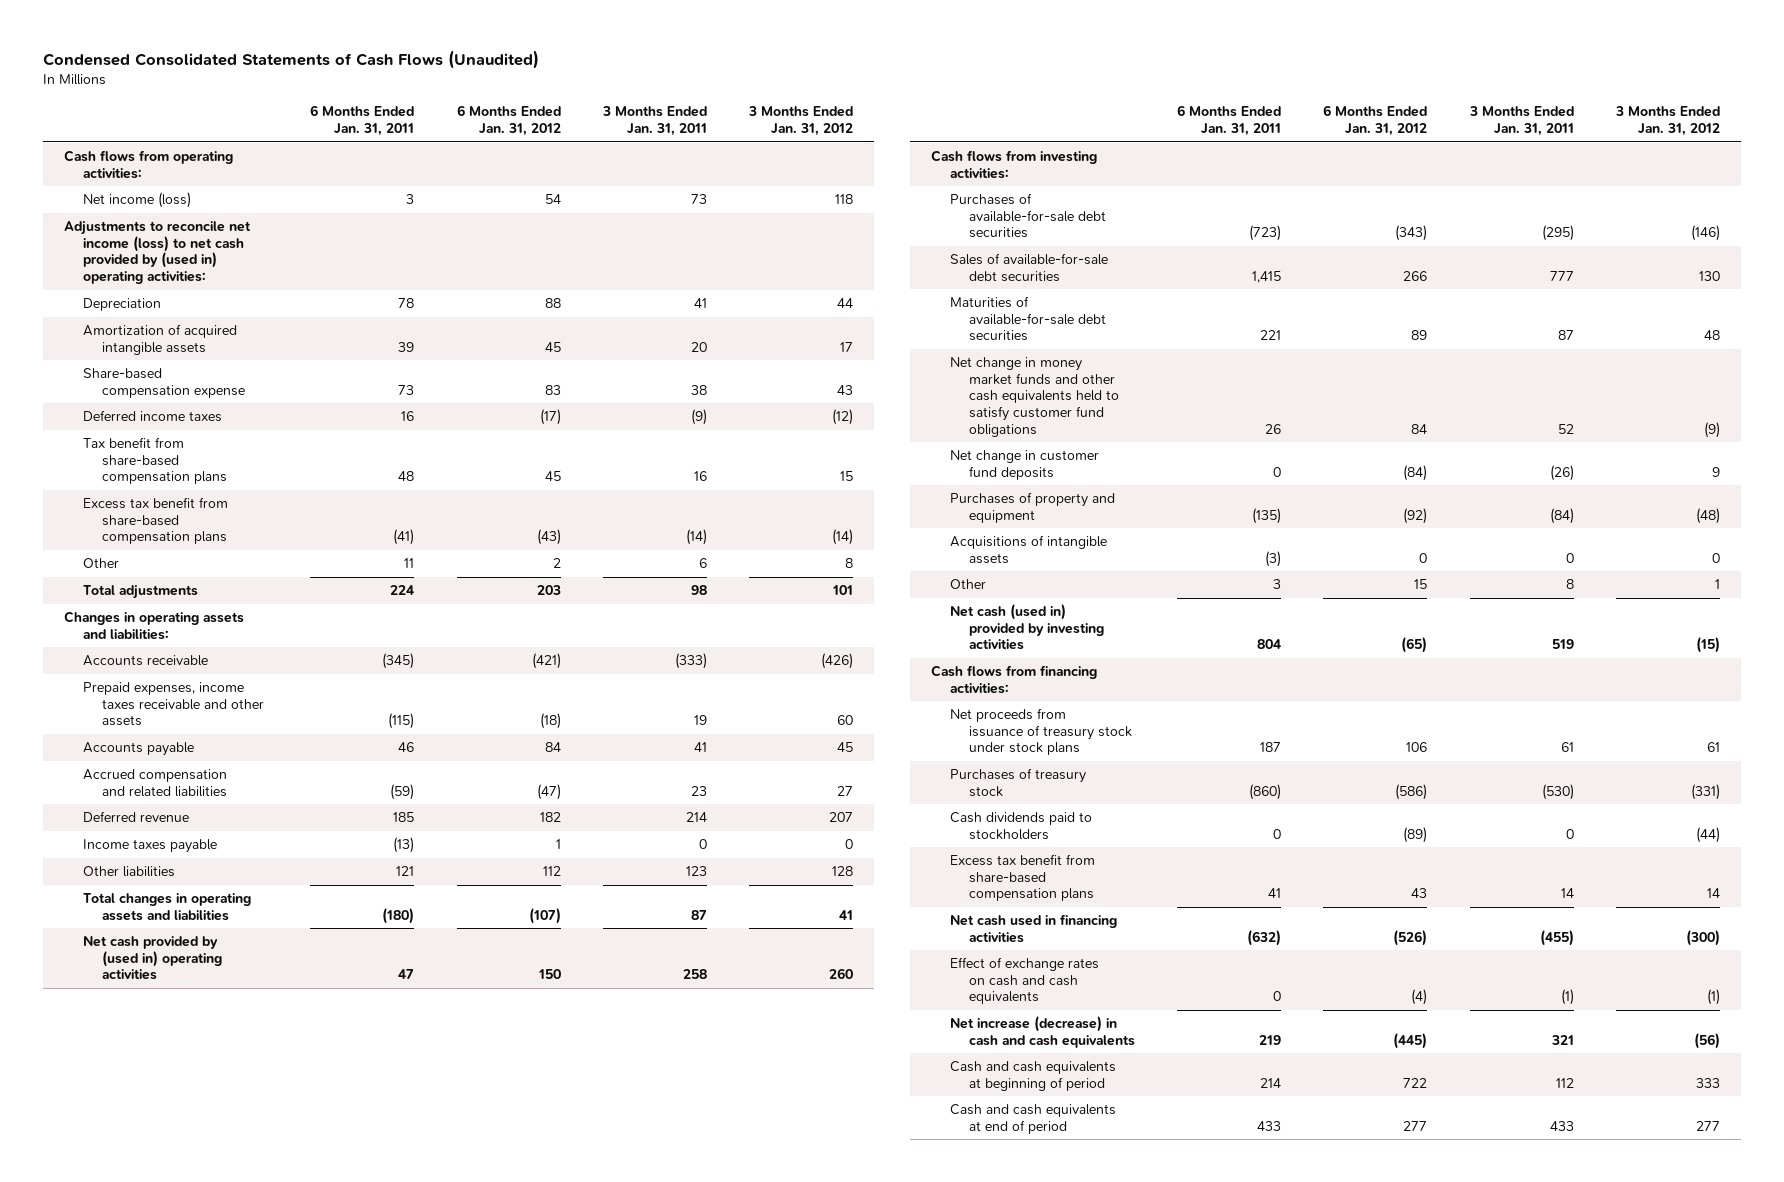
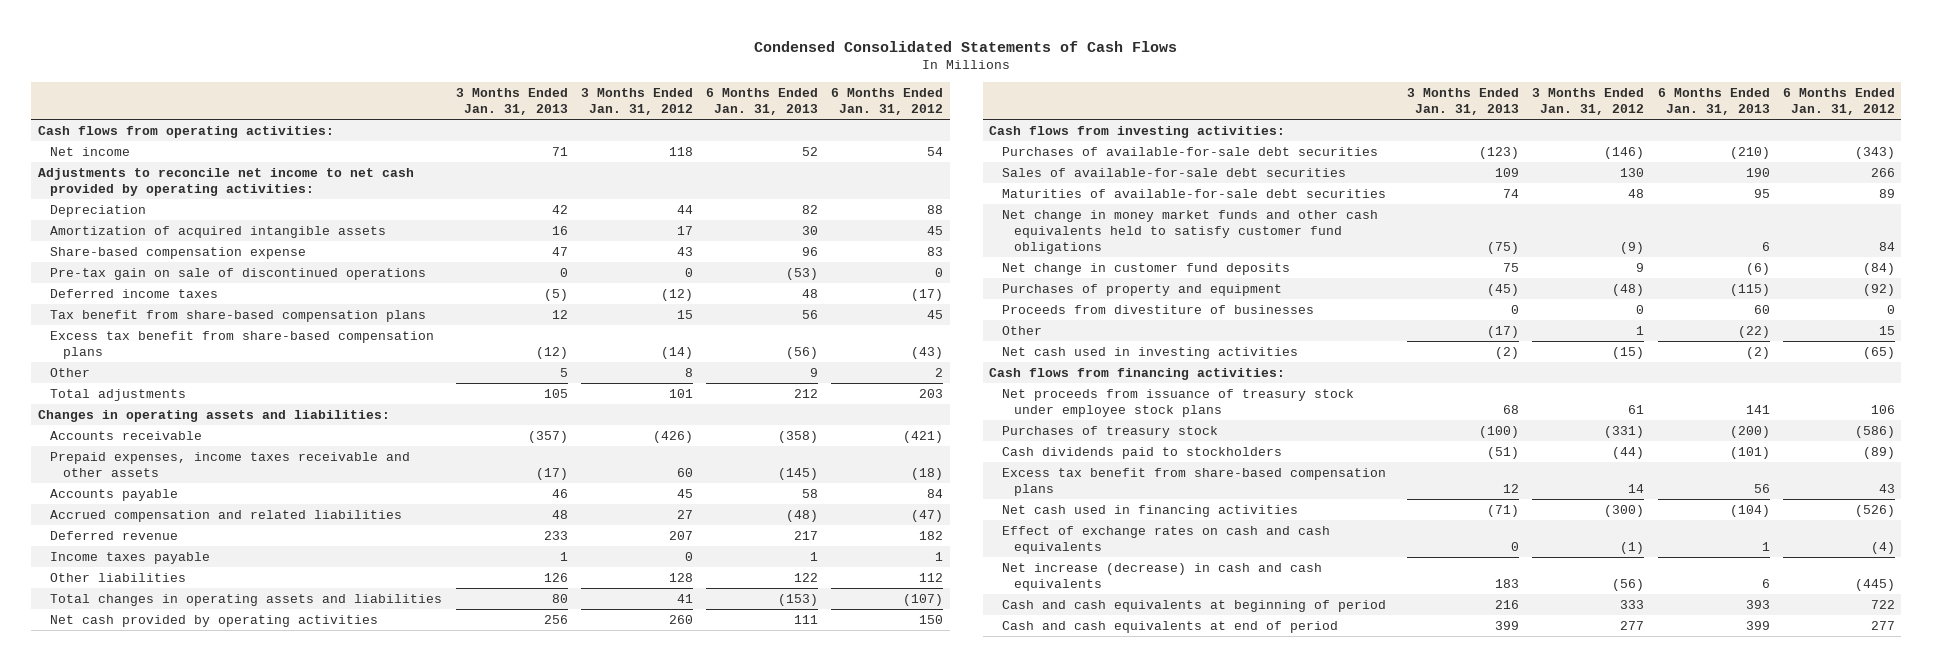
[42,49,539,69] Condensed Consolidated Statements of Cash Flows (Unaudited) -> [754,40,1178,52] Condensed Consolidated Statements of Cash Flows
[310,105,415,137] 6 Months Ended Jan. 31, 2011 -> none
[601,106,707,137] 3 Months Ended Jan. 31, 2011 -> none
none -> [455,88,568,116] 3 Months Ended Jan. 31, 2013
none -> [706,88,819,116] 6 Months Ended Jan. 31, 2013
[83,192,192,209] Net income (loss) -> [50,146,131,156] Net income
[64,221,252,285] Adjustments to reconcile net income (loss) to net cash provided by (used in) operating activities: -> [37,167,414,196] Adjustments to reconcile net income to net cash provided by operating activities:
none -> [50,267,427,280] Pre-tax gain on sale of discontinued operations
[83,936,223,981] Net cash provided by (used in) operating activities -> [50,614,379,627] Net cash provided by operating activities
[949,535,1107,564] Acquisitions of intangible assets -> none
none -> [1001,304,1314,314] Proceeds from divestiture of businesses
[949,604,1104,651] Net cash (used in) provided by investing activities -> [1001,346,1298,359] Net cash used in investing activities
[949,708,1132,756] Net proceeds from issuance of treasury stock under stock plans -> [1001,388,1354,417] Net proceeds from issuance of treasury stock under employee stock plans

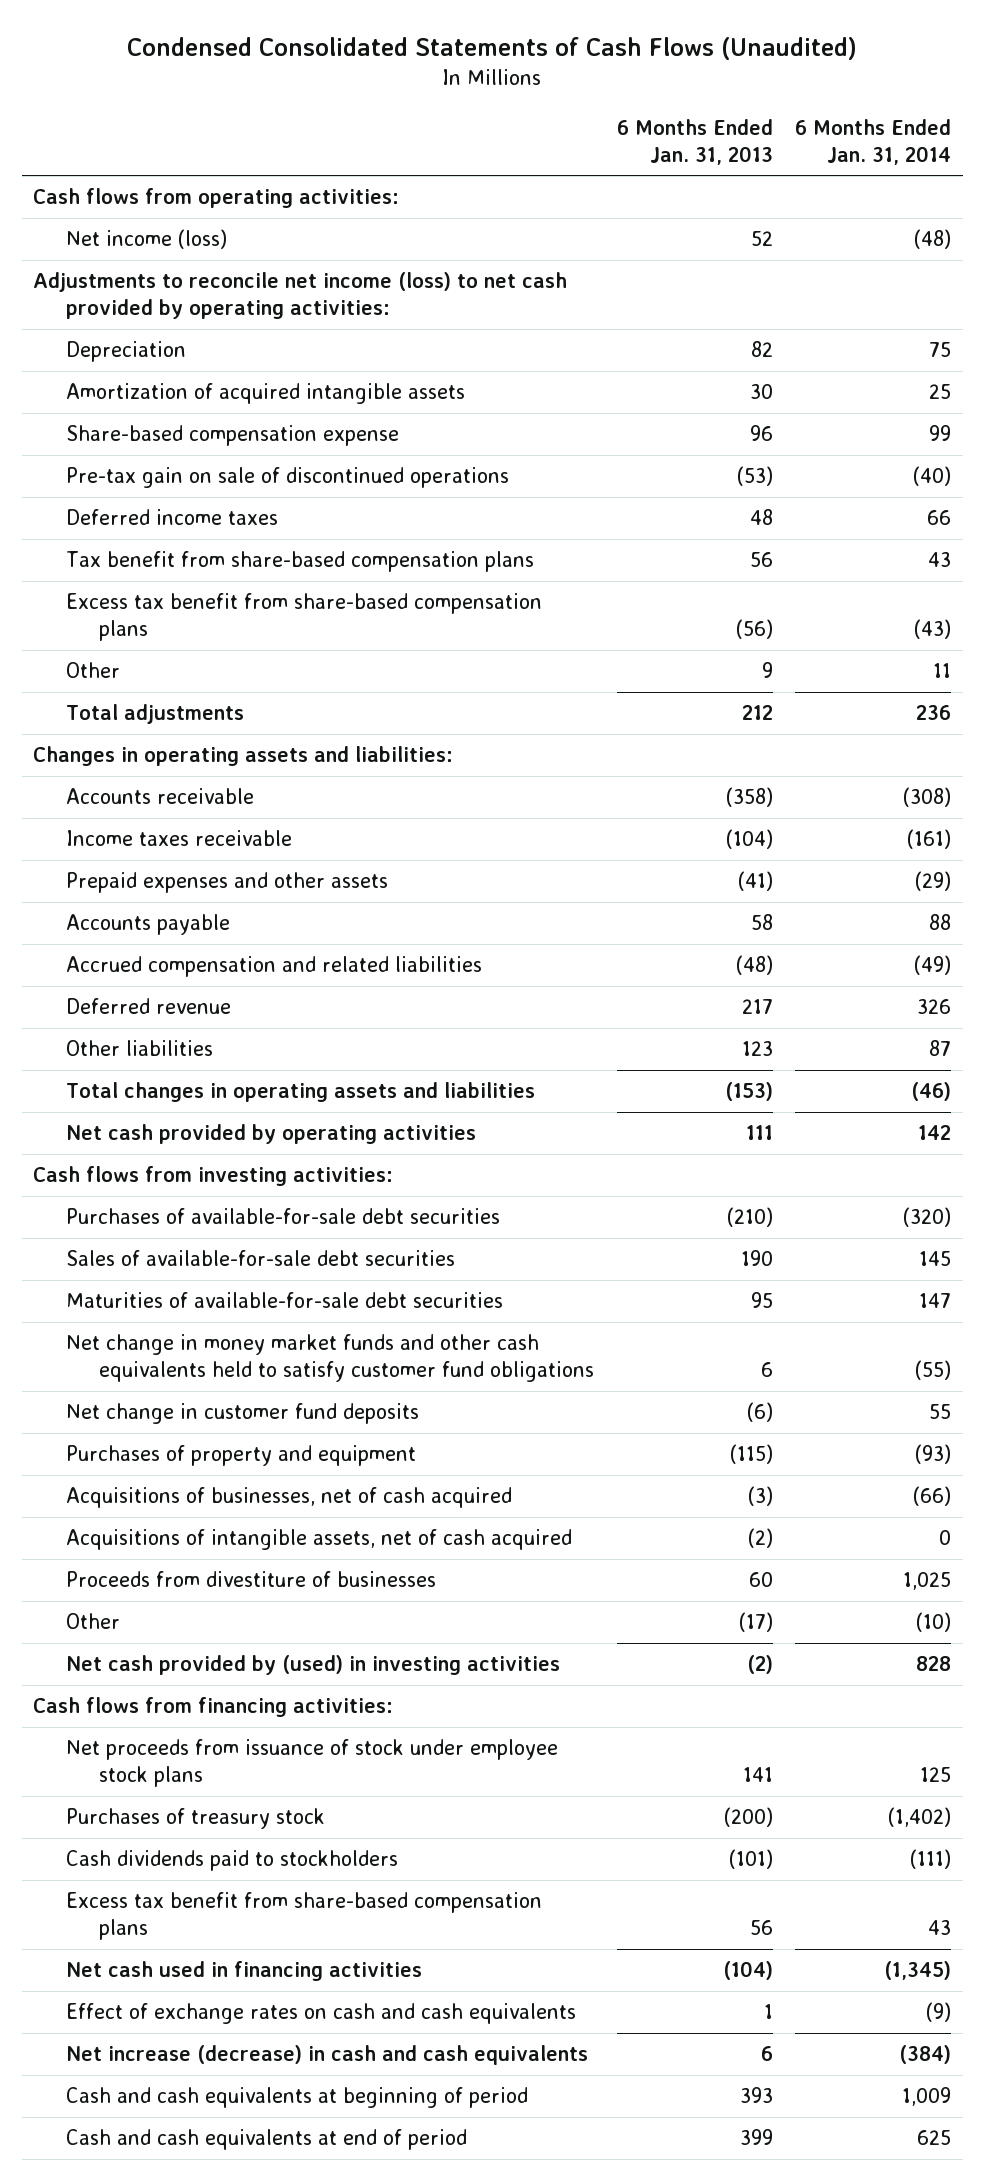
[754,40,1178,52] Condensed Consolidated Statements of Cash Flows -> [127,36,858,60] Condensed Consolidated Statements of Cash Flows (Unaudited)
[455,88,568,116] 3 Months Ended Jan. 31, 2013 -> none
[580,88,693,116] 3 Months Ended Jan. 31, 2012 -> none
[831,88,944,116] 6 Months Ended Jan. 31, 2012 -> none
none -> [795,118,952,165] 6 Months Ended Jan. 31, 2014
[50,146,131,156] Net income -> [66,229,228,250] Net income (loss)
[37,167,414,196] Adjustments to reconcile net income to net cash provided by operating activities: -> [33,272,568,320] Adjustments to reconcile net income (loss) to net cash provided by operating activities:
none -> [66,830,293,847] Income taxes receivable
[50,451,411,477] Prepaid expenses, income taxes receivable and other assets -> [66,872,389,894] Prepaid expenses and other assets
[778,467,819,480] (145) -> [737,871,773,892] (41)
[50,551,211,564] Income taxes payable -> none
[794,572,819,582] 122 -> [741,1041,773,1057] 123
none -> [66,1487,513,1509] Acquisitions of businesses, net of cash acquired
none -> [66,1529,573,1551] Acquisitions of intangible assets, net of cash acquired
[1737,325,1770,338] (22) -> [738,1612,773,1633] (17)
[1001,346,1298,359] Net cash used in investing activities -> [66,1655,561,1676] Net cash provided by (used) in investing activities
[1001,388,1354,417] Net proceeds from issuance of treasury stock under employee stock plans -> [66,1739,559,1788] Net proceeds from issuance of stock under employee stock plans

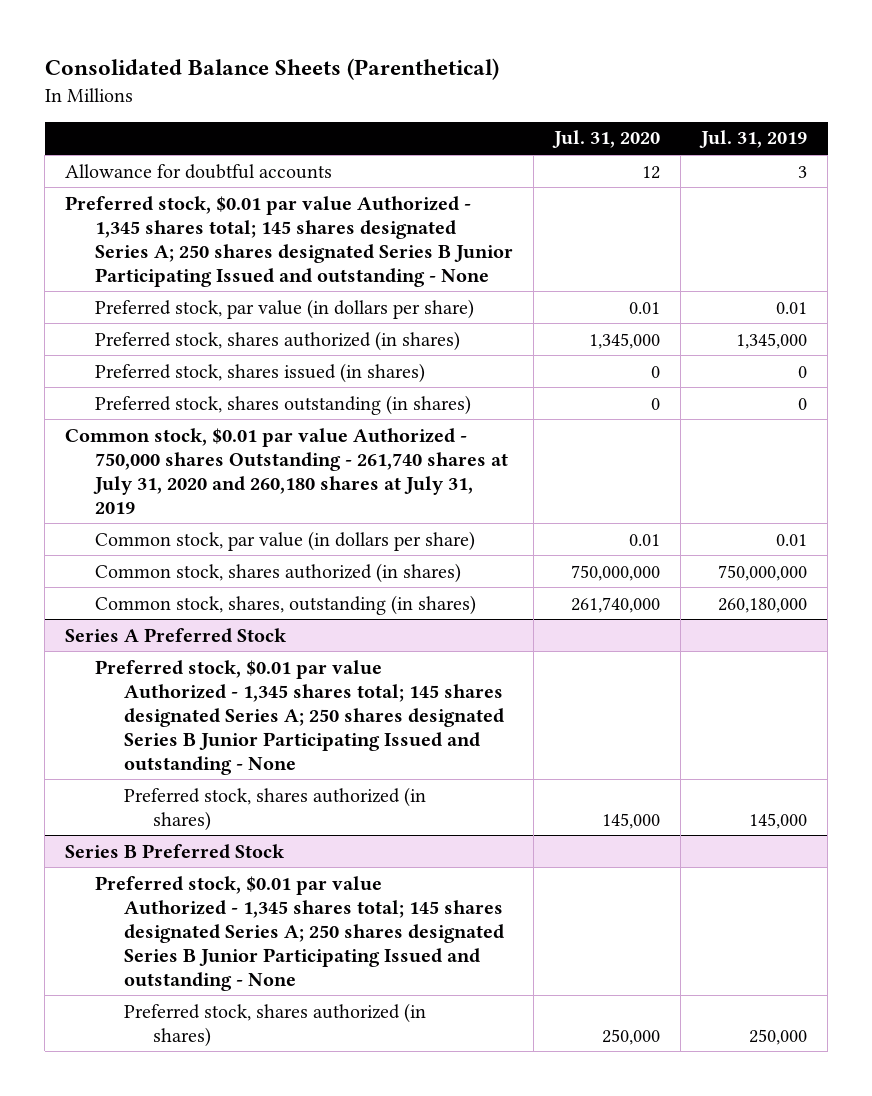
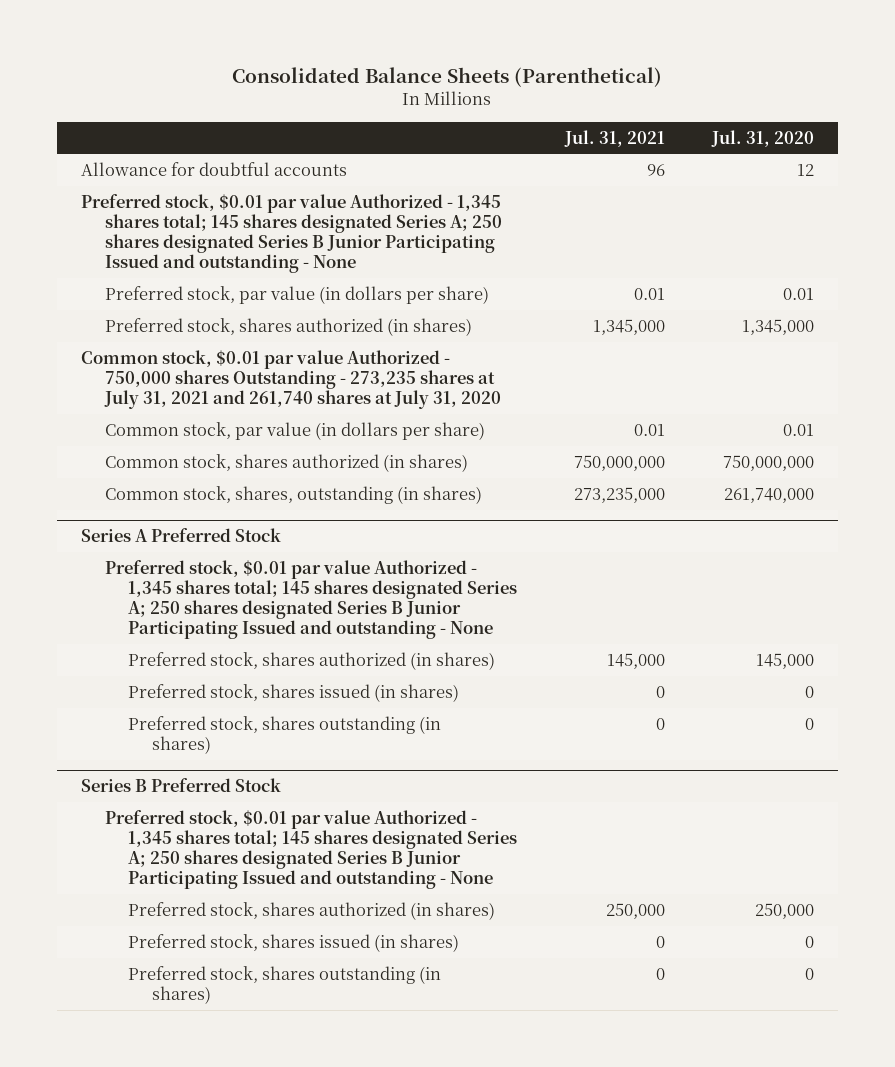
[698,130,807,149] Jul. 31, 2019 -> none
none -> [563,129,665,147] Jul. 31, 2021
[94,362,425,383] Preferred stock, shares issued (in shares) -> none
[94,394,471,415] Preferred stock, shares outstanding (in shares) -> none
[65,427,508,514] Common stock, $0.01 par value Authorized - 750,000 shares Outstanding - 261,740 shares at July 31, 2020 and 260,180 shares at July 31, 2019 -> [80,349,501,410] Common stock, $0.01 par value Authorized - 750,000 shares Outstanding - 273,235 shares at July 31, 2021 and 261,740 shares at July 31, 2020
none -> [128,683,460,702] Preferred stock, shares issued (in shares)
none -> [128,715,442,755] Preferred stock, shares outstanding (in shares)
none -> [128,933,460,952] Preferred stock, shares issued (in shares)
none -> [128,965,442,1005] Preferred stock, shares outstanding (in shares)

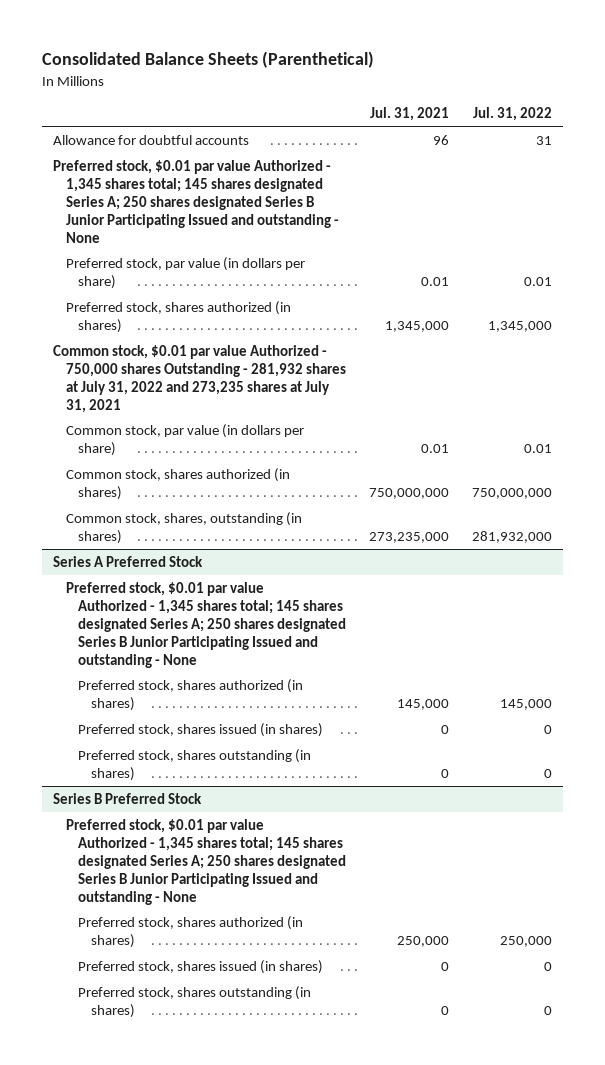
[710,129,814,147] Jul. 31, 2020 -> none
none -> [472,107,552,122] Jul. 31, 2022
[80,349,501,410] Common stock, $0.01 par value Authorized - 750,000 shares Outstanding - 273,235 shares at July 31, 2021 and 261,740 shares at July 31, 2020 -> [52,344,346,413] Common stock, $0.01 par value Authorized - 750,000 shares Outstanding - 281,932 shares at July 31, 2022 and 273,235 shares at July 31, 2021

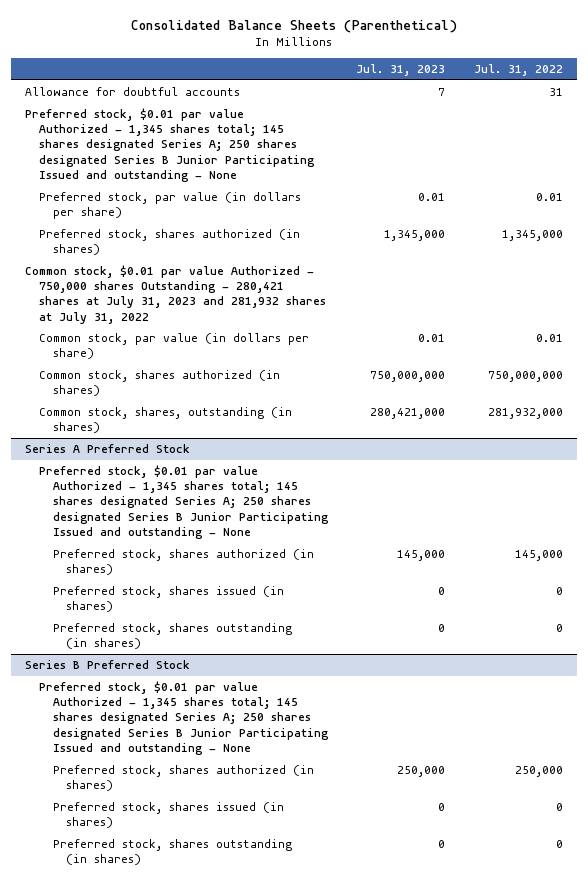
[370,107,450,122] Jul. 31, 2021 -> none
none -> [356,63,446,76] Jul. 31, 2023
[52,344,346,413] Common stock, $0.01 par value Authorized - 750,000 shares Outstanding - 281,932 shares at July 31, 2022 and 273,235 shares at July 31, 2021 -> [25,264,327,324] Common stock, $0.01 par value Authorized - 750,000 shares Outstanding - 280,421 shares at July 31, 2023 and 281,932 shares at July 31, 2022

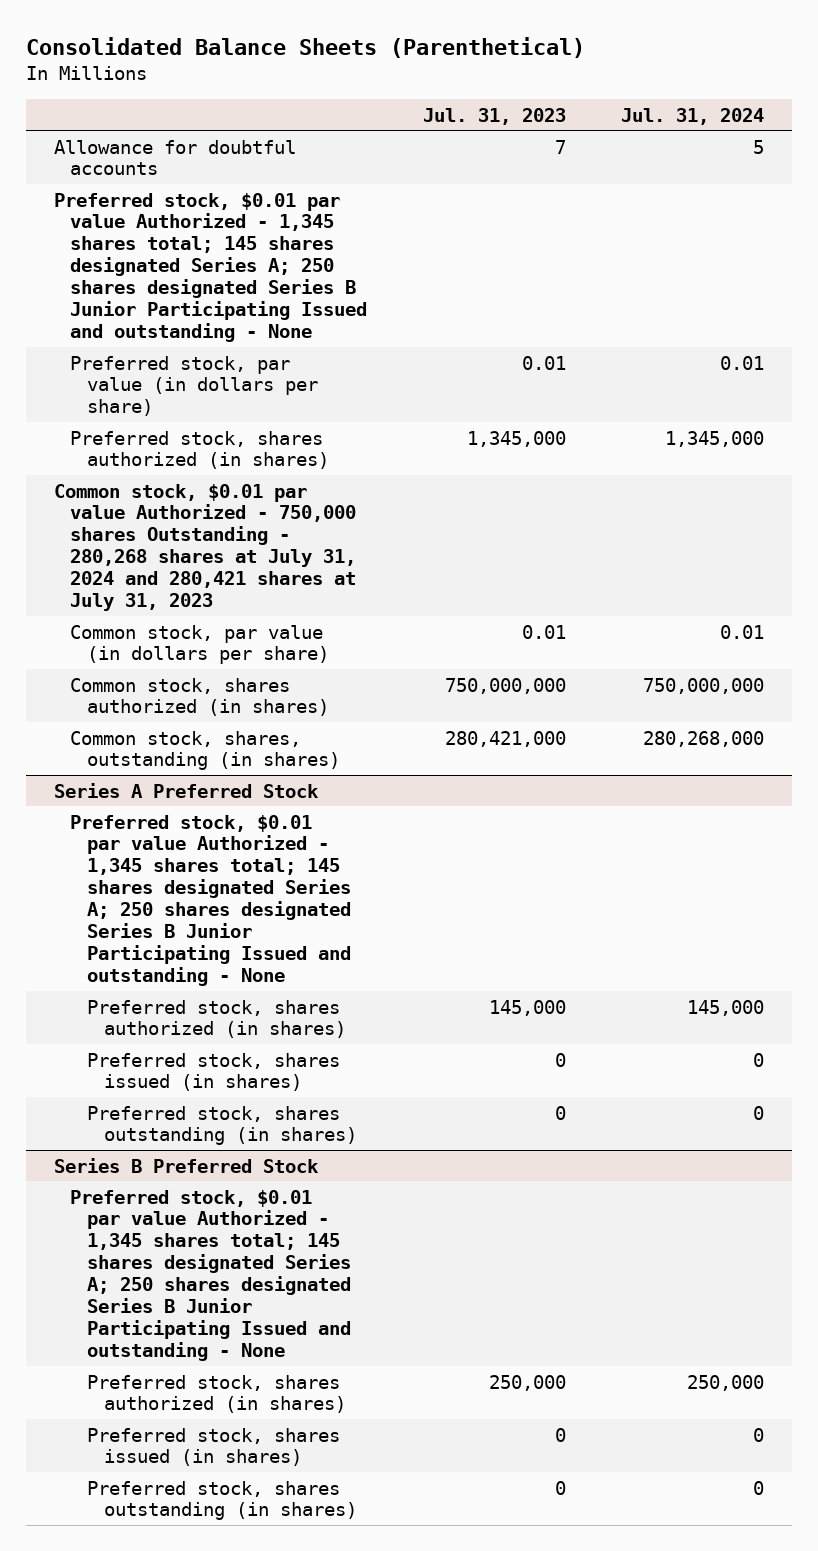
[473,63,563,76] Jul. 31, 2022 -> none
none -> [621,107,765,125] Jul. 31, 2024
[25,264,327,324] Common stock, $0.01 par value Authorized - 750,000 shares Outstanding - 280,421 shares at July 31, 2023 and 281,932 shares at July 31, 2022 -> [53,483,357,612] Common stock, $0.01 par value Authorized - 750,000 shares Outstanding - 280,268 shares at July 31, 2024 and 280,421 shares at July 31, 2023

